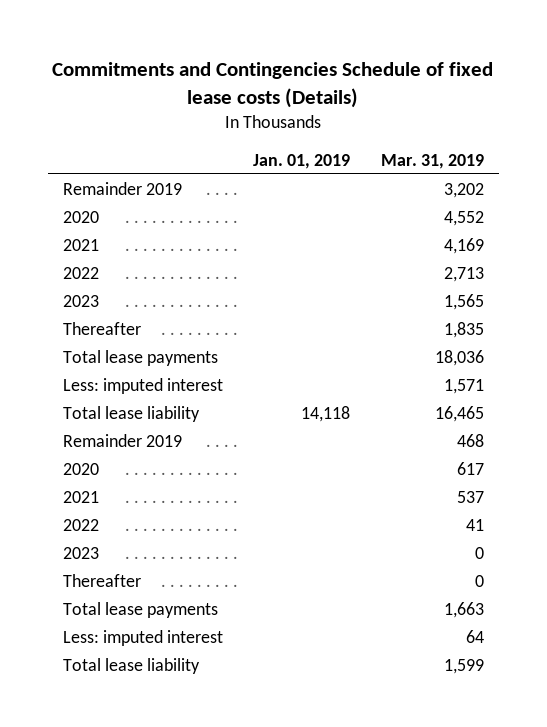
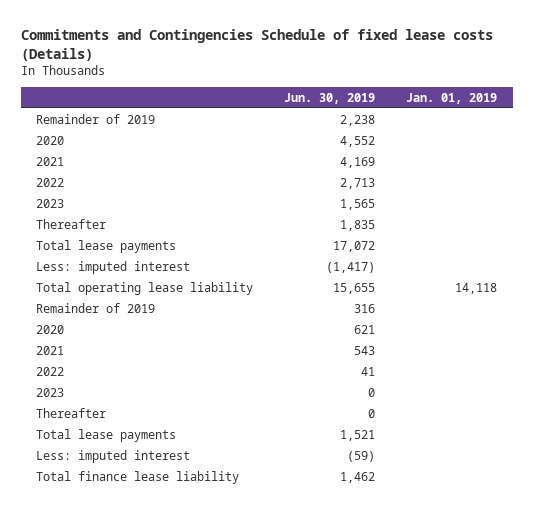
[380,153,484,169] Mar. 31, 2019 -> none
none -> [284,92,376,104] Jun. 30, 2019
[63,181,183,195] Remainder 2019 -> [36,113,156,124] Remainder of 2019
[63,405,201,422] Total lease liability -> [36,281,254,295] Total operating lease liability
[63,433,183,447] Remainder 2019 -> [36,302,156,313] Remainder of 2019
[63,657,201,674] Total lease liability -> [36,470,240,484] Total finance lease liability

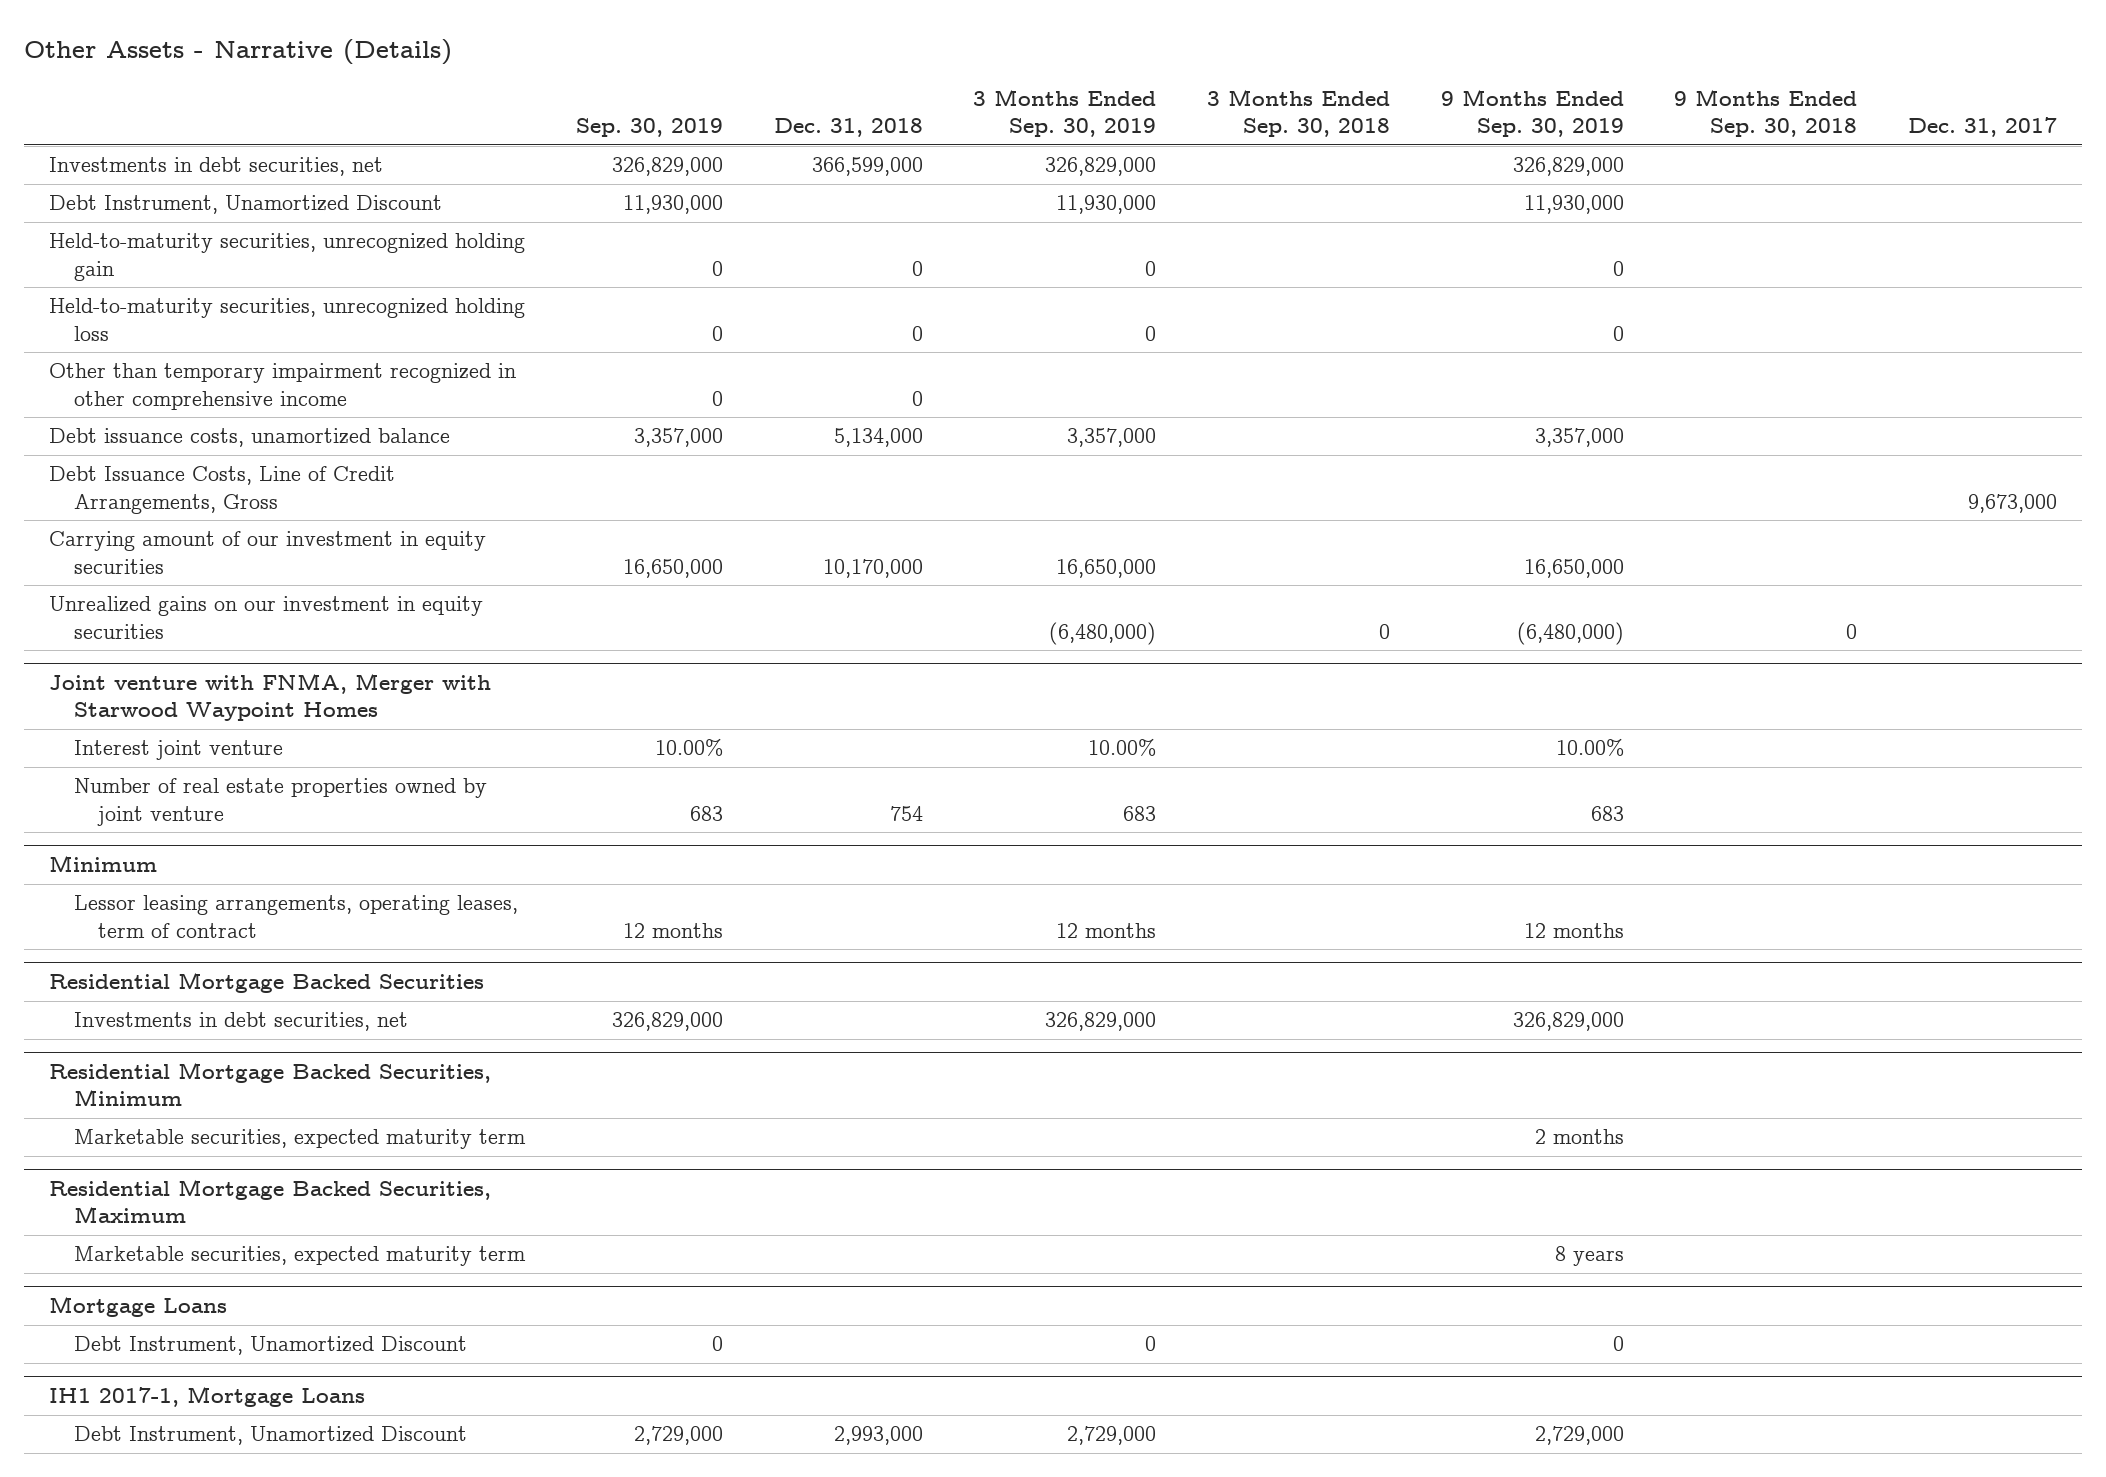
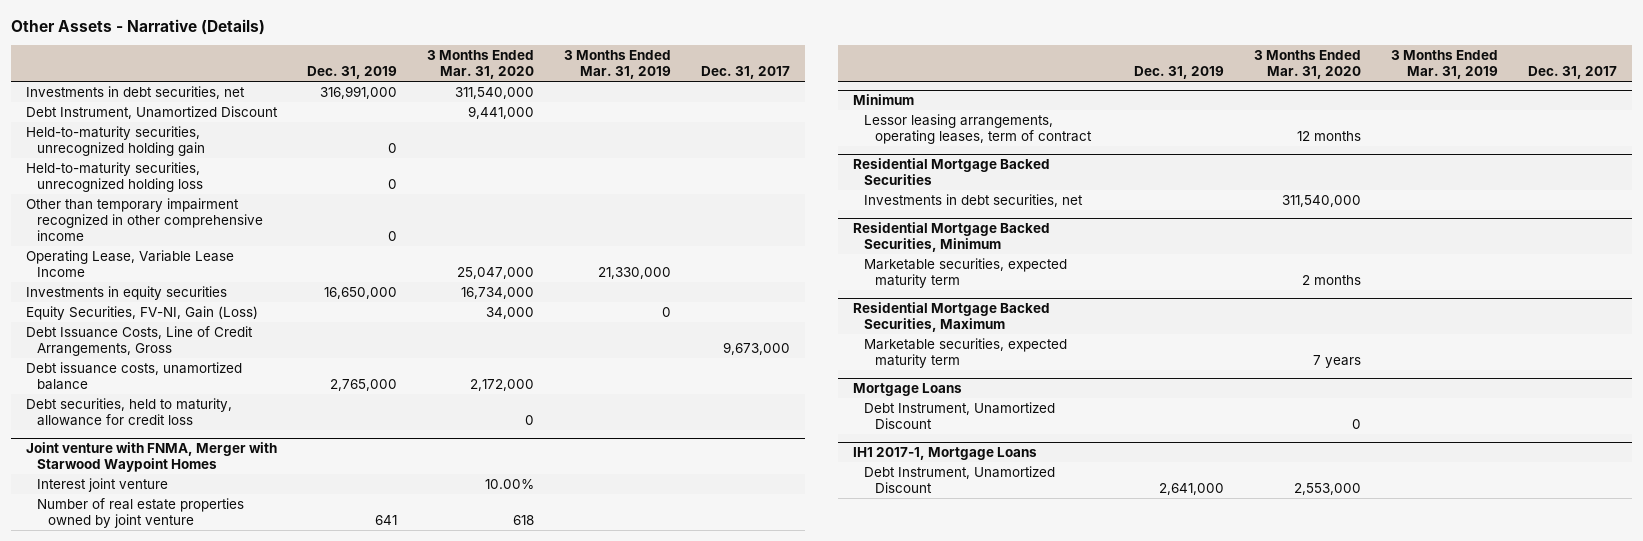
[576,118,724,138] Sep. 30, 2019 -> none
[773,118,923,138] Dec. 31, 2018 -> none
[973,88,1157,138] 3 Months Ended Sep. 30, 2019 -> none
[1207,88,1391,138] 3 Months Ended Sep. 30, 2018 -> none
[1440,88,1624,138] 9 Months Ended Sep. 30, 2019 -> none
[1674,88,1858,138] 9 Months Ended Sep. 30, 2018 -> none
none -> [307,66,398,80] Dec. 31, 2019
none -> [426,49,534,80] 3 Months Ended Mar. 31, 2020
none -> [563,49,671,80] 3 Months Ended Mar. 31, 2019
none -> [26,249,235,277] Operating Lease, Variable Lease Income
none -> [26,285,228,300] Investments in equity securities
none -> [26,305,259,320] Equity Securities, FV-NI, Gain (Loss)
[49,531,487,574] Carrying amount of our investment in equity securities -> none
[49,596,484,639] Unrealized gains on our investment in equity securities -> none
[49,428,451,448] Debt issuance costs, unamortized balance -> [26,361,243,390] Debt issuance costs, unamortized balance
none -> [26,397,233,426] Debt securities, held to maturity, allowance for credit loss

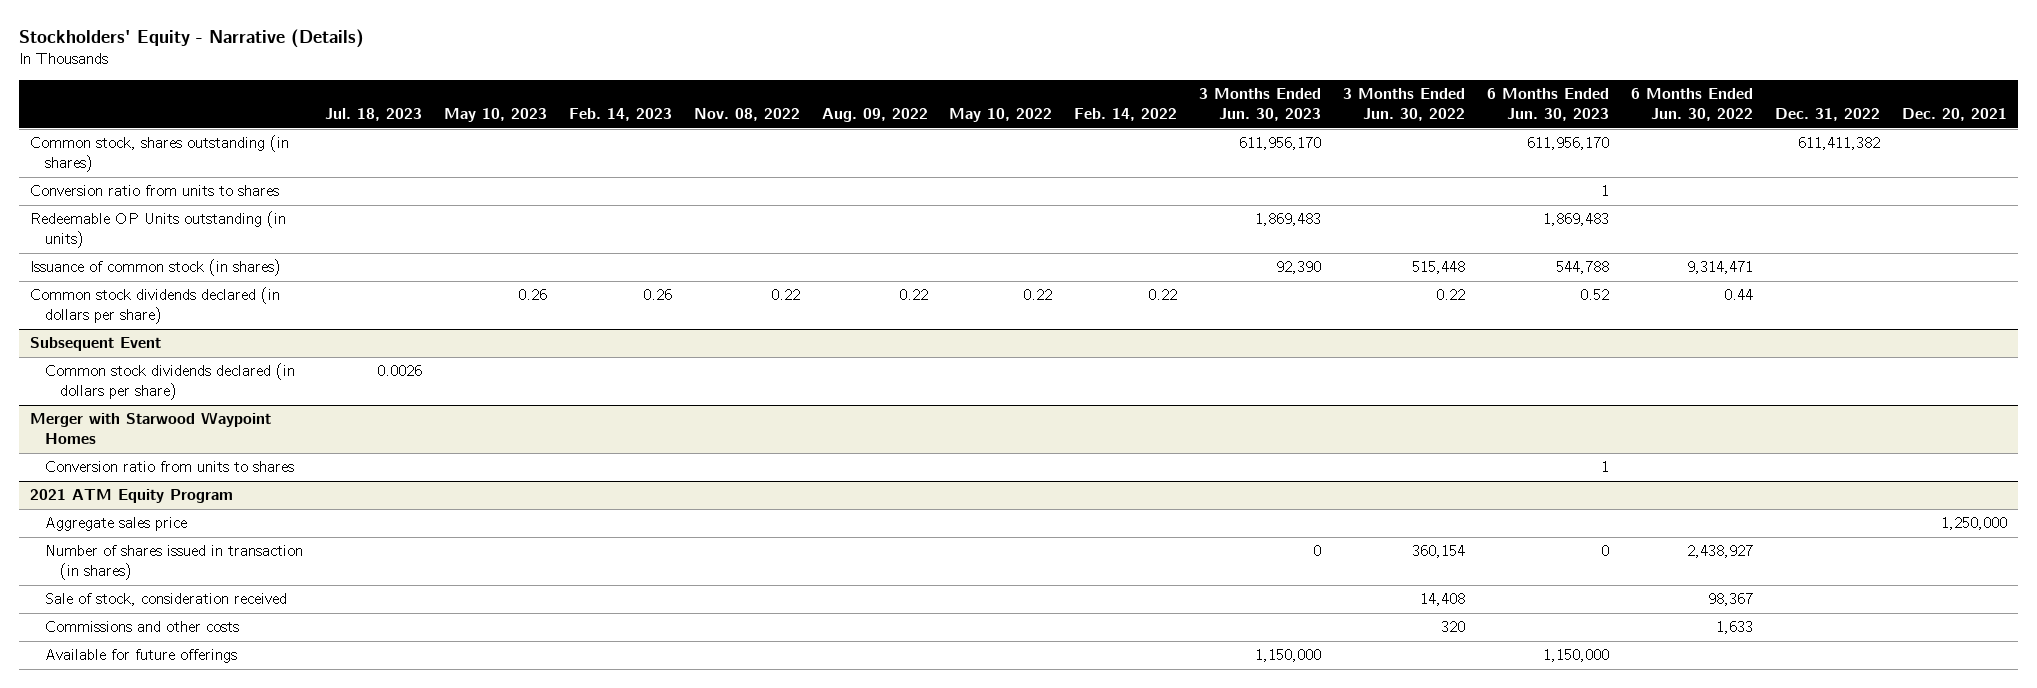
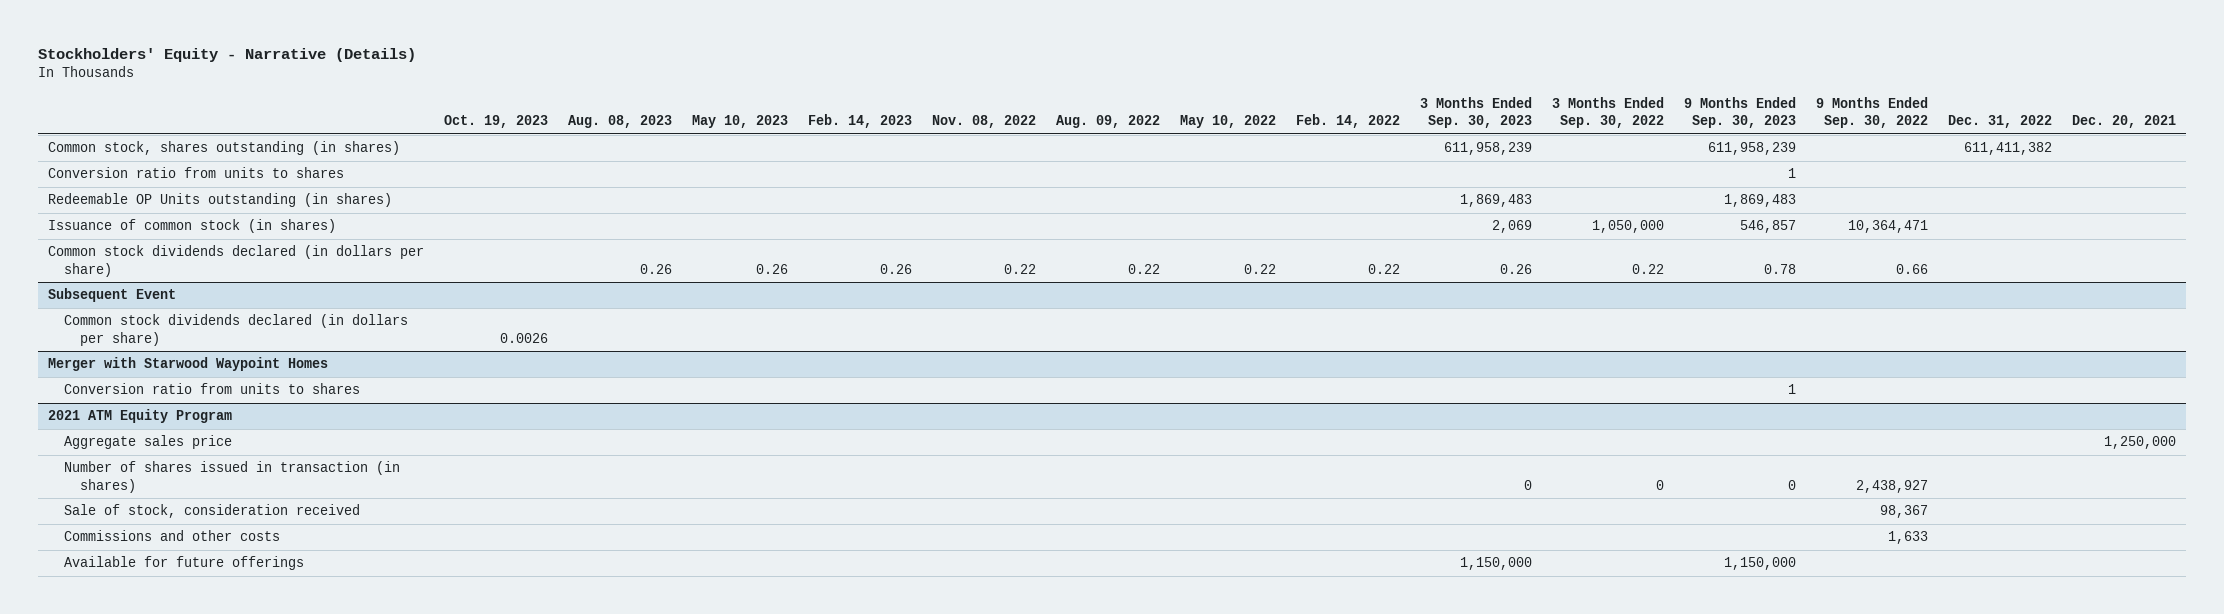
[324,108,422,122] Jul. 18, 2023 -> none
[1199,88,1322,122] 3 Months Ended Jun. 30, 2023 -> none
[1343,88,1466,122] 3 Months Ended Jun. 30, 2022 -> none
[1487,88,1610,122] 6 Months Ended Jun. 30, 2023 -> none
[1630,88,1753,122] 6 Months Ended Jun. 30, 2022 -> none
none -> [443,115,548,129] Oct. 19, 2023
none -> [568,115,673,129] Aug. 08, 2023
none -> [1420,97,1533,129] 3 Months Ended Sep. 30, 2023
none -> [1552,97,1665,129] 3 Months Ended Sep. 30, 2022
none -> [1684,97,1797,129] 9 Months Ended Sep. 30, 2023
none -> [1816,97,1929,129] 9 Months Ended Sep. 30, 2022
[29,211,286,249] Redeemable OP Units outstanding (in units) -> [47,193,392,208] Redeemable OP Units outstanding (in shares)

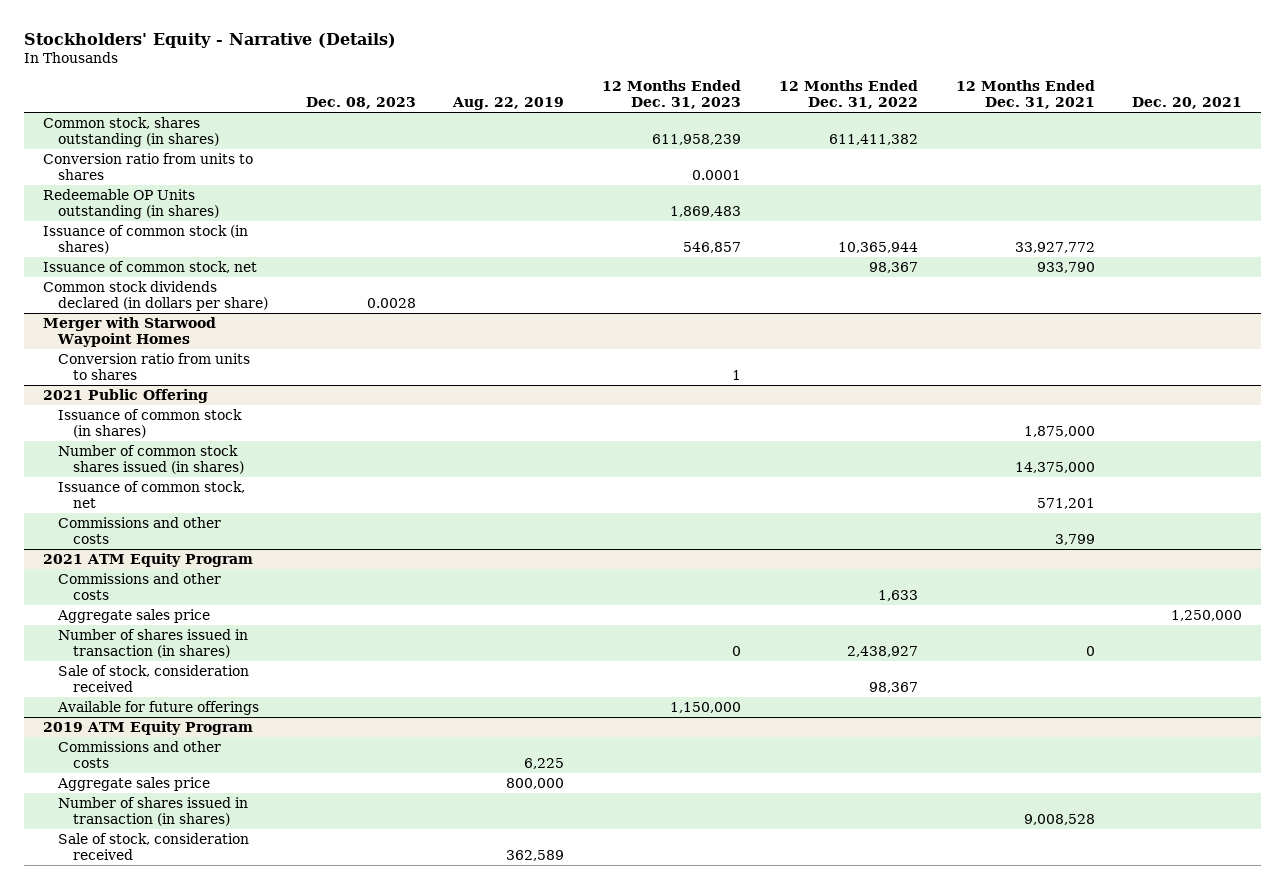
[443,115,548,129] Oct. 19, 2023 -> none
[568,115,673,129] Aug. 08, 2023 -> none
[692,115,789,129] May 10, 2023 -> none
[808,114,913,129] Feb. 14, 2023 -> none
[932,115,1037,129] Nov. 08, 2022 -> none
[1056,115,1161,129] Aug. 09, 2022 -> none
[1180,115,1277,129] May 10, 2022 -> none
[1296,114,1401,129] Feb. 14, 2022 -> none
[1420,97,1533,129] 3 Months Ended Sep. 30, 2023 -> none
[1552,97,1665,129] 3 Months Ended Sep. 30, 2022 -> none
[1684,97,1797,129] 9 Months Ended Sep. 30, 2023 -> none
[1816,97,1929,129] 9 Months Ended Sep. 30, 2022 -> none
[1948,115,2053,129] Dec. 31, 2022 -> none
none -> [305,96,416,109] Dec. 08, 2023
none -> [452,96,565,110] Aug. 22, 2019
none -> [602,80,742,109] 12 Months Ended Dec. 31, 2023
none -> [778,80,918,109] 12 Months Ended Dec. 31, 2022
none -> [955,80,1095,109] 12 Months Ended Dec. 31, 2021
none -> [43,260,258,273] Issuance of common stock, net
[47,288,176,303] Subsequent Event -> none
[64,314,409,346] Common stock dividends declared (in dollars per share) -> none
none -> [43,388,209,403] 2021 Public Offering
none -> [57,408,242,438] Issuance of common stock (in shares)
none -> [57,444,244,474] Number of common stock shares issued (in shares)
none -> [57,480,245,508] Issuance of common stock, net
none -> [57,516,221,544] Commissions and other costs
[64,530,281,542] Commissions and other costs -> [57,572,221,600] Commissions and other costs
none -> [43,720,254,735] 2019 ATM Equity Program
none -> [57,740,221,768] Commissions and other costs
none -> [56,776,210,791] Aggregate sales price
none -> [57,796,248,826] Number of shares issued in transaction (in shares)
none -> [57,832,249,860] Sale of stock, consideration received

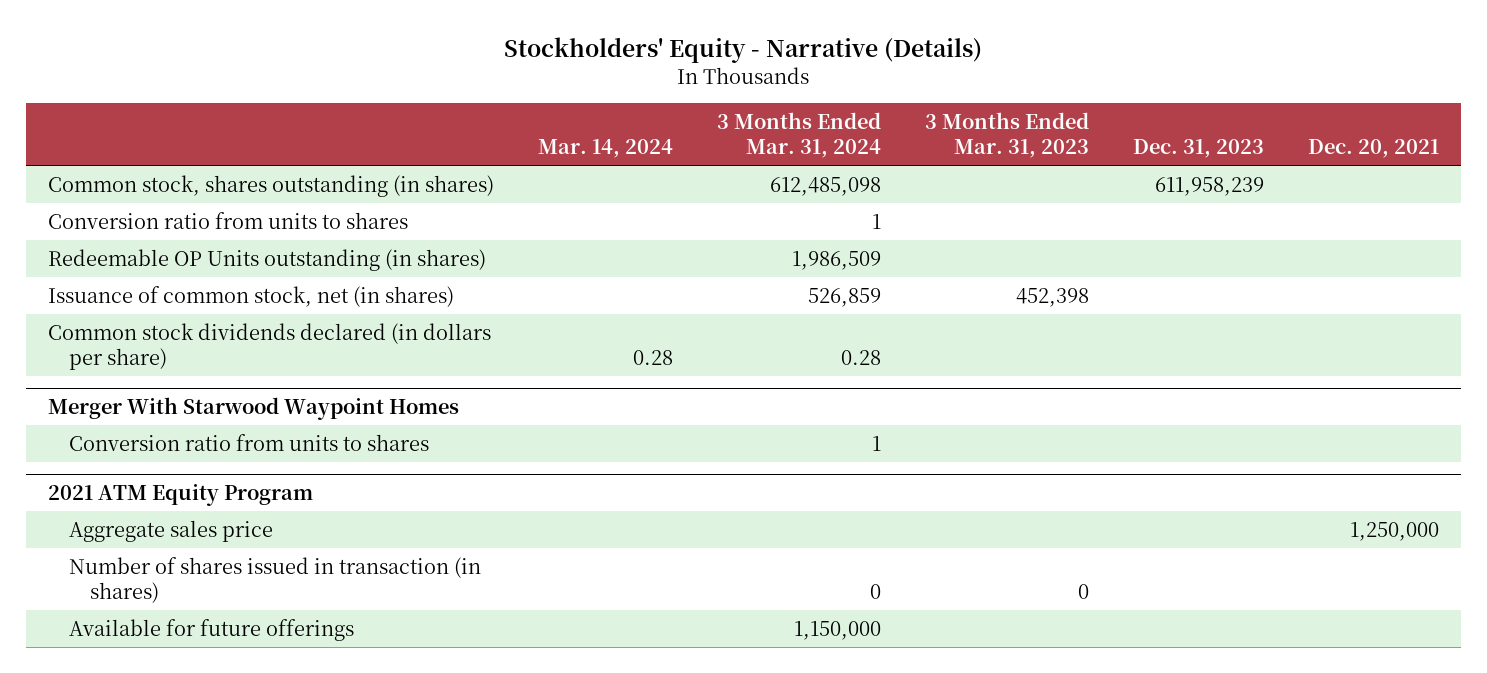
[305,96,416,109] Dec. 08, 2023 -> none
[452,96,565,110] Aug. 22, 2019 -> none
[602,80,742,109] 12 Months Ended Dec. 31, 2023 -> none
[778,80,918,109] 12 Months Ended Dec. 31, 2022 -> none
[955,80,1095,109] 12 Months Ended Dec. 31, 2021 -> none
none -> [537,139,673,159] Mar. 14, 2024
none -> [716,112,881,159] 3 Months Ended Mar. 31, 2024
none -> [924,112,1089,159] 3 Months Ended Mar. 31, 2023
none -> [1132,139,1264,159] Dec. 31, 2023
[43,260,258,273] Issuance of common stock, net -> none
[43,224,249,254] Issuance of common stock (in shares) -> [47,285,454,307] Issuance of common stock, net (in shares)
[43,316,217,347] Merger with Starwood Waypoint Homes -> [47,397,459,421] Merger With Starwood Waypoint Homes
[43,388,209,403] 2021 Public Offering -> none
[57,408,242,438] Issuance of common stock (in shares) -> none
[57,444,244,474] Number of common stock shares issued (in shares) -> none
[57,480,245,508] Issuance of common stock, net -> none
[57,516,221,544] Commissions and other costs -> none
[57,572,221,600] Commissions and other costs -> none
[57,664,249,692] Sale of stock, consideration received -> none
[43,720,254,735] 2019 ATM Equity Program -> none
[57,740,221,768] Commissions and other costs -> none
[56,776,210,791] Aggregate sales price -> none
[57,796,248,826] Number of shares issued in transaction (in shares) -> none
[57,832,249,860] Sale of stock, consideration received -> none

